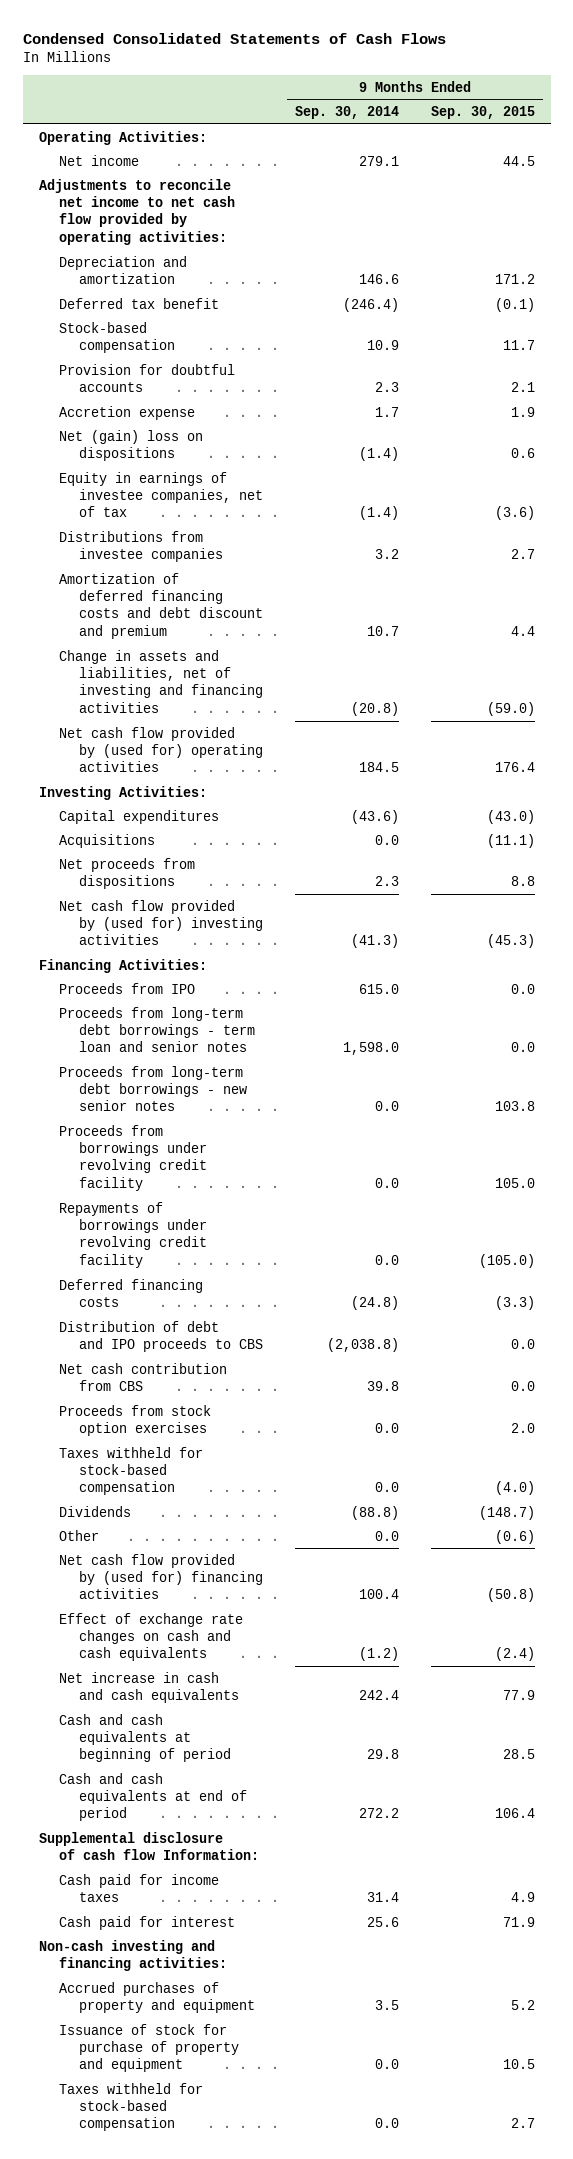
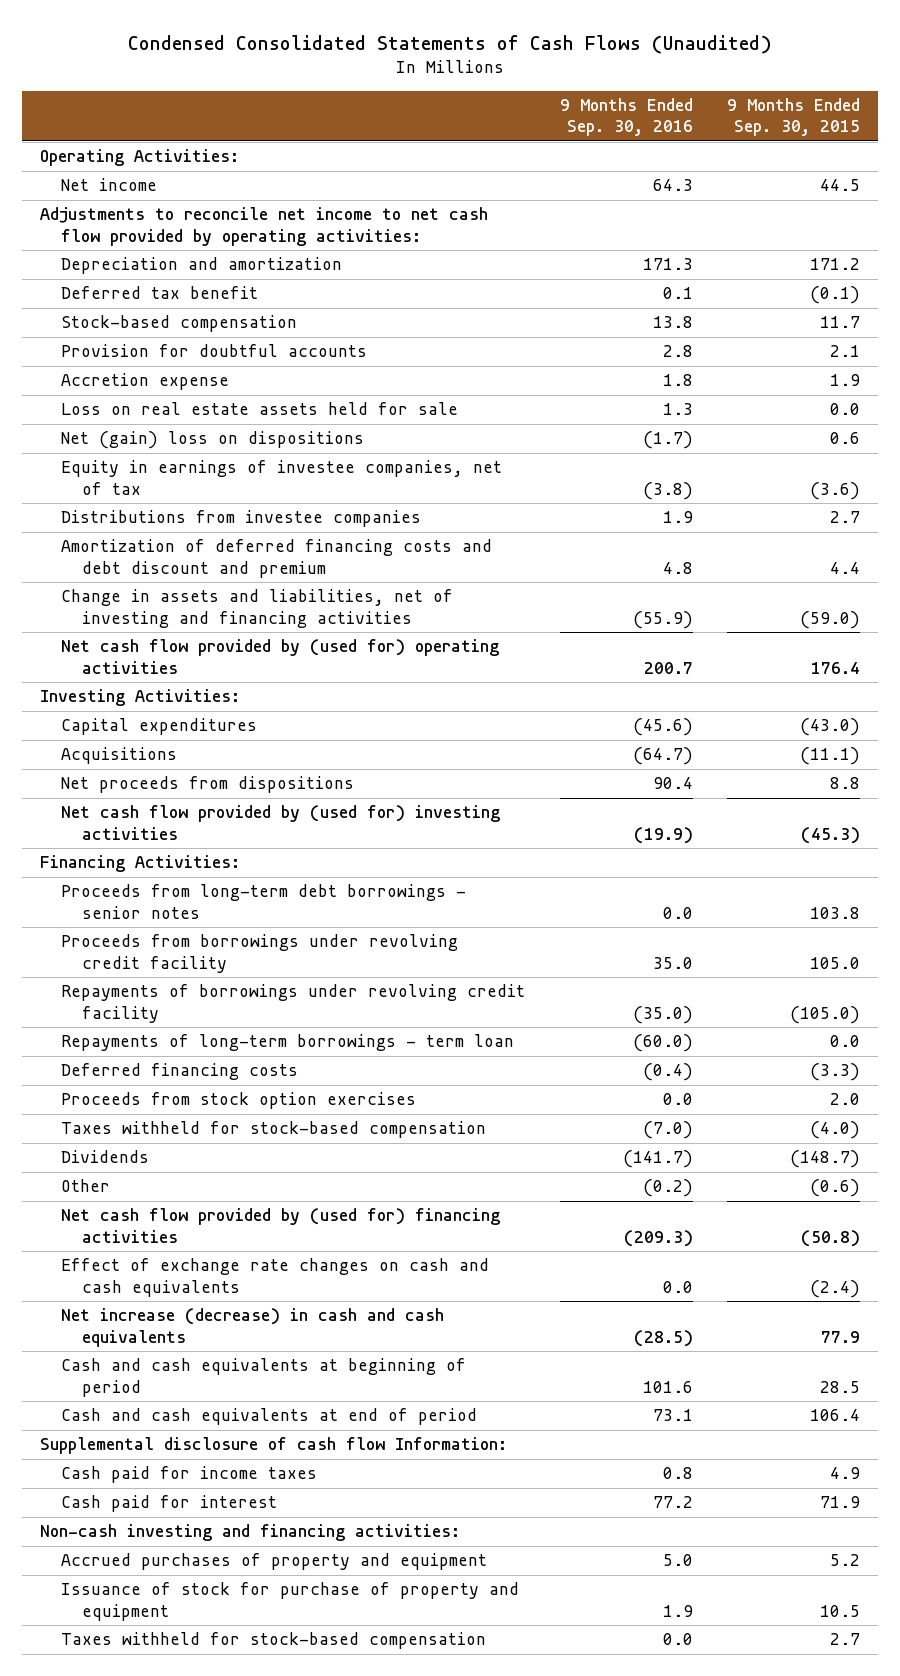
[22,32,446,44] Condensed Consolidated Statements of Cash Flows -> [127,34,772,54] Condensed Consolidated Statements of Cash Flows (Unaudited)
[294,105,399,119] Sep. 30, 2014 -> none
none -> [559,97,693,137] 9 Months Ended Sep. 30, 2016
none -> [60,402,458,416] Loss on real estate assets held for sale
[58,982,195,994] Proceeds from IPO -> none
[58,1006,255,1053] Proceeds from long-term debt borrowings - term loan and senior notes -> none
[58,1065,247,1112] Proceeds from long-term debt borrowings - new senior notes -> [60,884,466,919] Proceeds from long-term debt borrowings - senior notes
none -> [60,1034,514,1052] Repayments of long-term borrowings - term loan
[58,1320,263,1352] Distribution of debt and IPO proceeds to CBS -> none
[58,1362,227,1391] Net cash contribution from CBS -> none
[58,1671,239,1703] Net increase in cash and cash equivalents -> [60,1308,444,1347] Net increase (decrease) in cash and cash equivalents

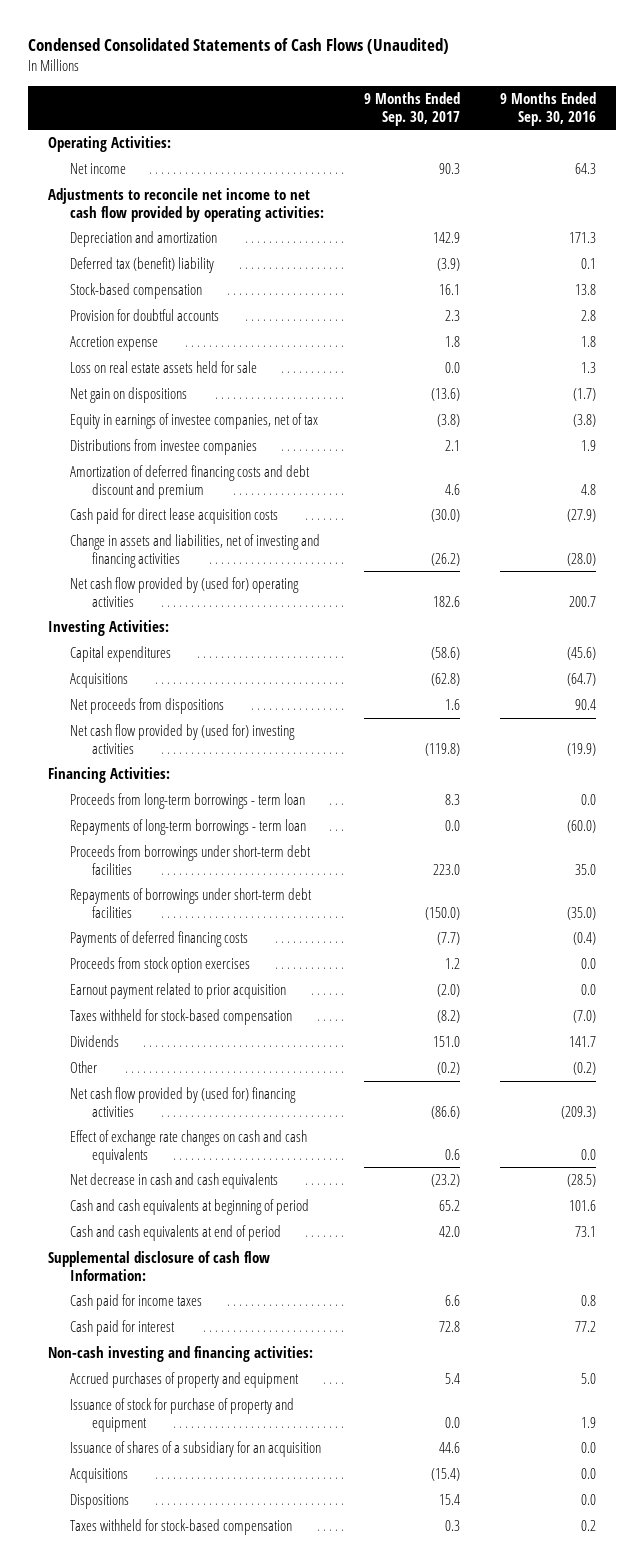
[727,97,861,137] 9 Months Ended Sep. 30, 2015 -> none
none -> [363,92,460,126] 9 Months Ended Sep. 30, 2017
[60,286,258,300] Deferred tax benefit -> [69,257,214,274] Deferred tax (benefit) liability
[60,431,364,450] Net (gain) loss on dispositions -> [69,387,187,404] Net gain on dispositions
none -> [69,508,278,525] Cash paid for direct lease acquisition costs
[632,610,693,629] (55.9) -> [566,552,596,566] (28.0)
[60,934,458,973] Proceeds from borrowings under revolving credit facility -> none
[60,984,525,1023] Repayments of borrowings under revolving credit facility -> none
[60,884,466,919] Proceeds from long-term debt borrowings - senior notes -> [69,793,305,810] Proceeds from long-term borrowings - term loan
none -> [69,845,311,875] Proceeds from borrowings under short-term debt facilities
none -> [69,888,312,918] Repayments of borrowings under short-term debt facilities
[60,1063,298,1081] Deferred financing costs -> [69,931,248,948] Payments of deferred financing costs
none -> [69,983,286,1000] Earnout payment related to prior acquisition
[622,1150,693,1169] (141.7) -> [568,1036,596,1048] 141.7
[60,1308,444,1347] Net increase (decrease) in cash and cash equivalents -> [69,1173,278,1190] Net decrease in cash and cash equivalents
none -> [69,1441,321,1458] Issuance of shares of a subsidiary for an acquisition
none -> [69,1468,128,1484] Acquisitions
none -> [69,1494,129,1510] Dispositions
[662,1633,693,1646] 0.0 -> [580,1520,596,1532] 0.2

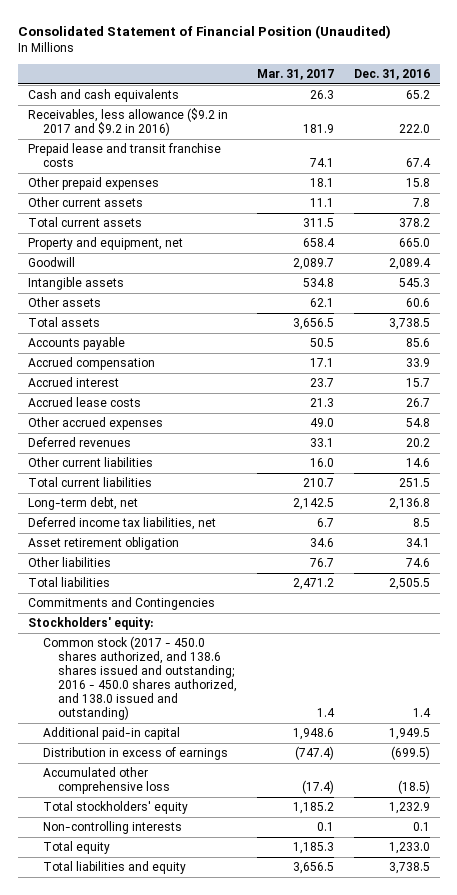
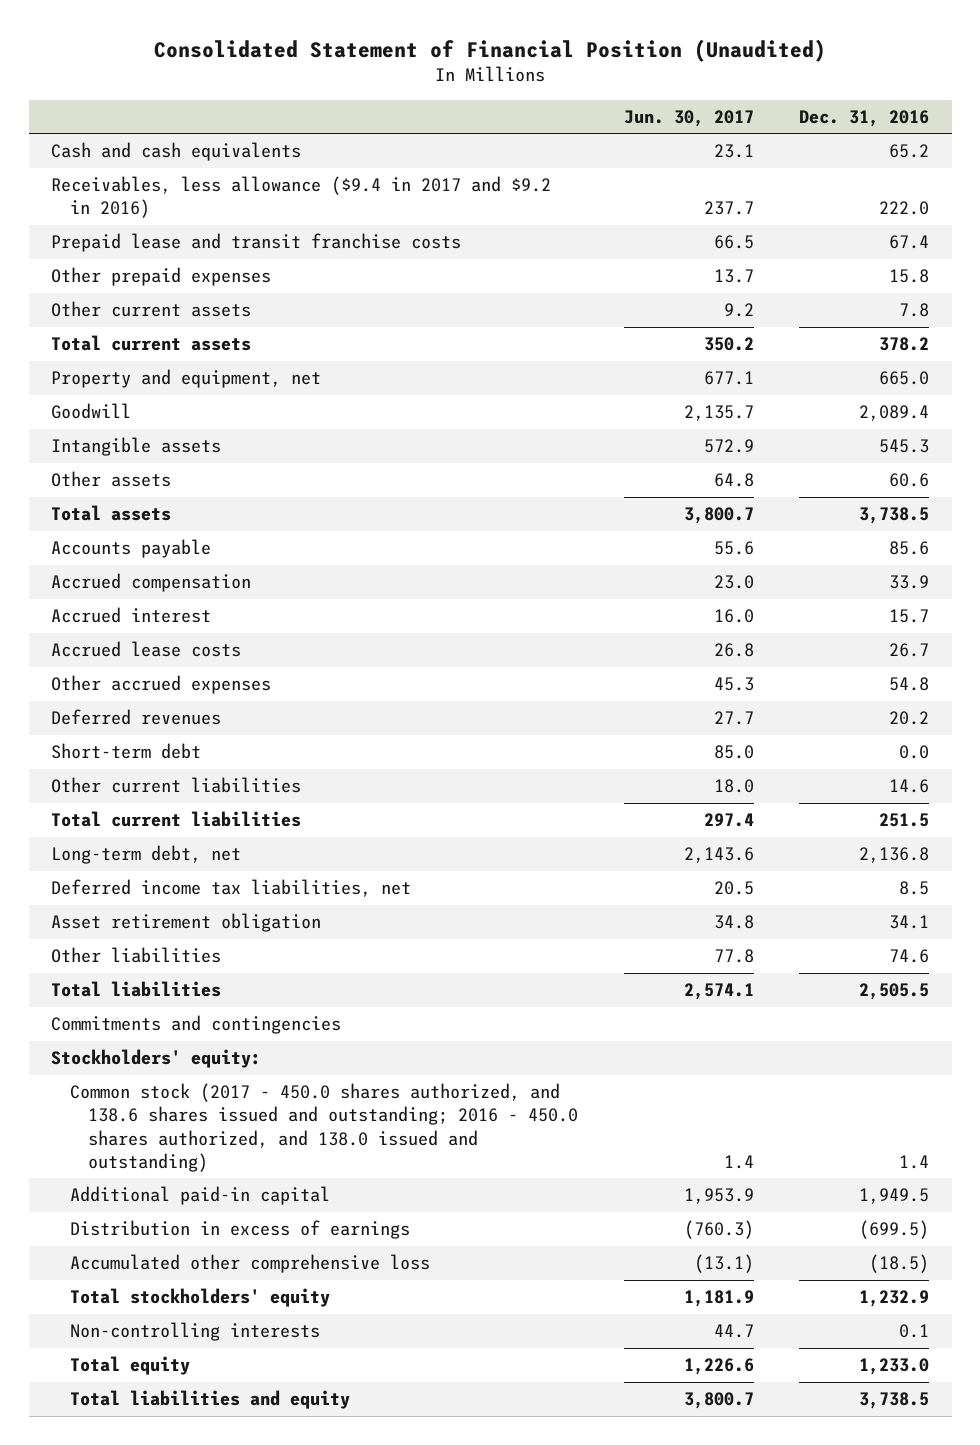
[256,68,334,80] Mar. 31, 2017 -> none
none -> [623,109,754,127] Jun. 30, 2017
[27,108,228,137] Receivables, less allowance ($9.2 in 2017 and $9.2 in 2016) -> [51,176,552,219] Receivables, less allowance ($9.4 in 2017 and $9.2 in 2016)
none -> [51,743,202,760] Short-term debt
[27,597,215,611] Commitments and Contingencies -> [51,1015,342,1035] Commitments and contingencies

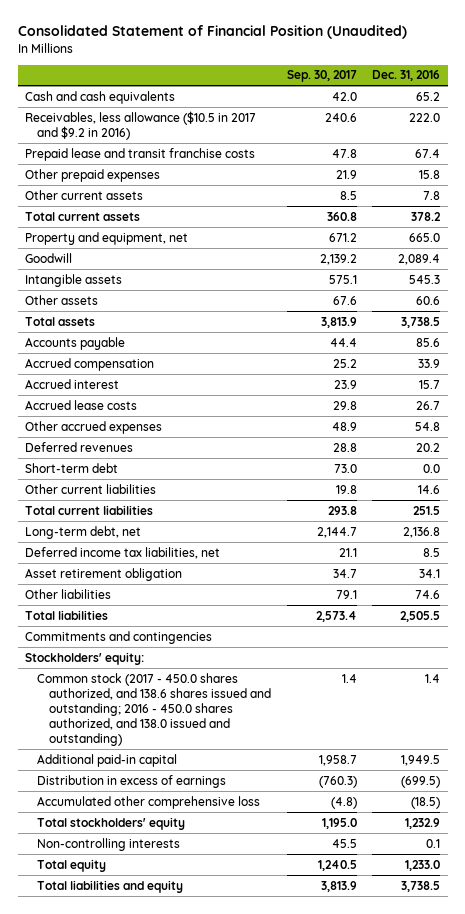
[623,109,754,127] Jun. 30, 2017 -> none
none -> [286,70,357,83] Sep. 30, 2017
[51,176,552,219] Receivables, less allowance ($9.4 in 2017 and $9.2 in 2016) -> [25,110,257,140] Receivables, less allowance ($10.5 in 2017 and $9.2 in 2016)

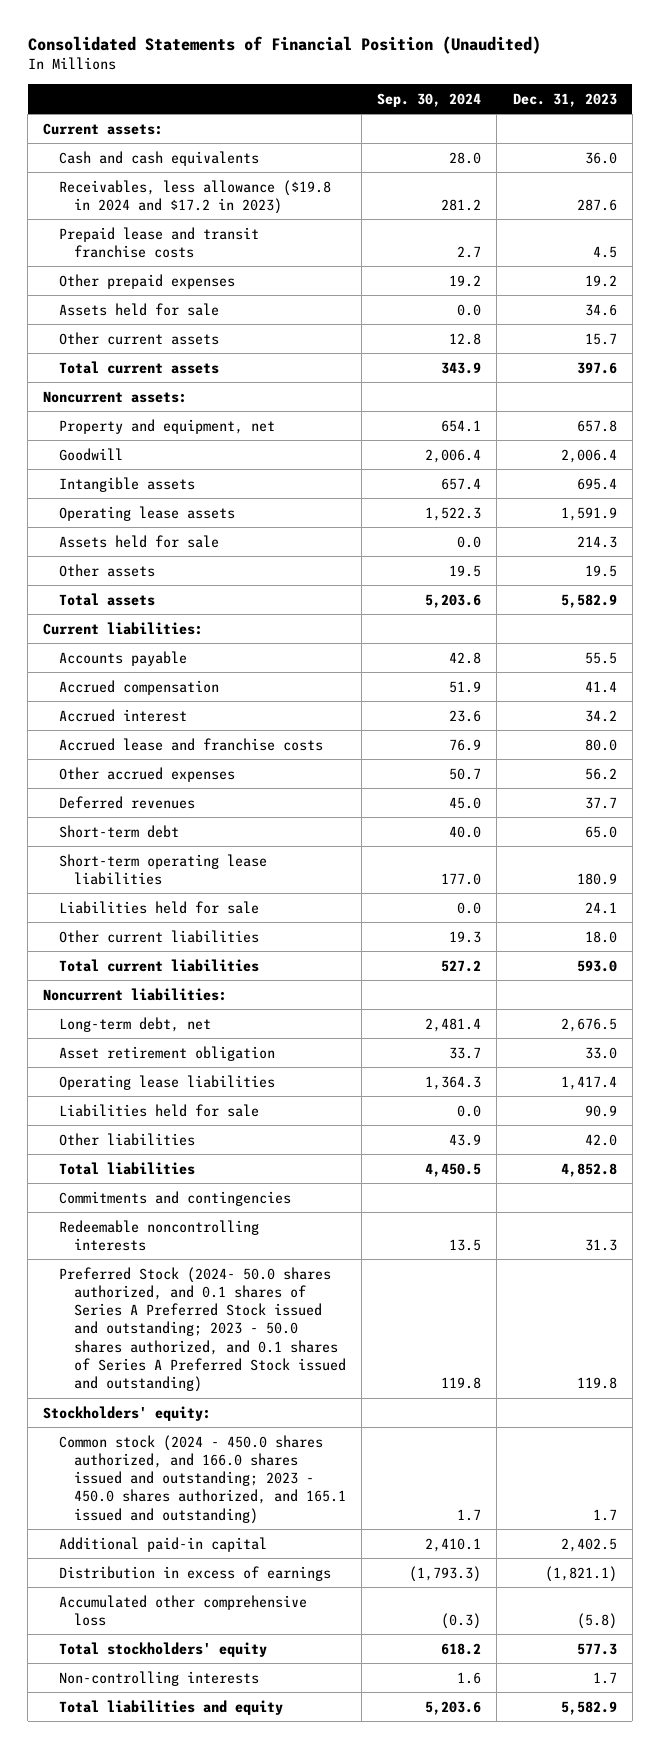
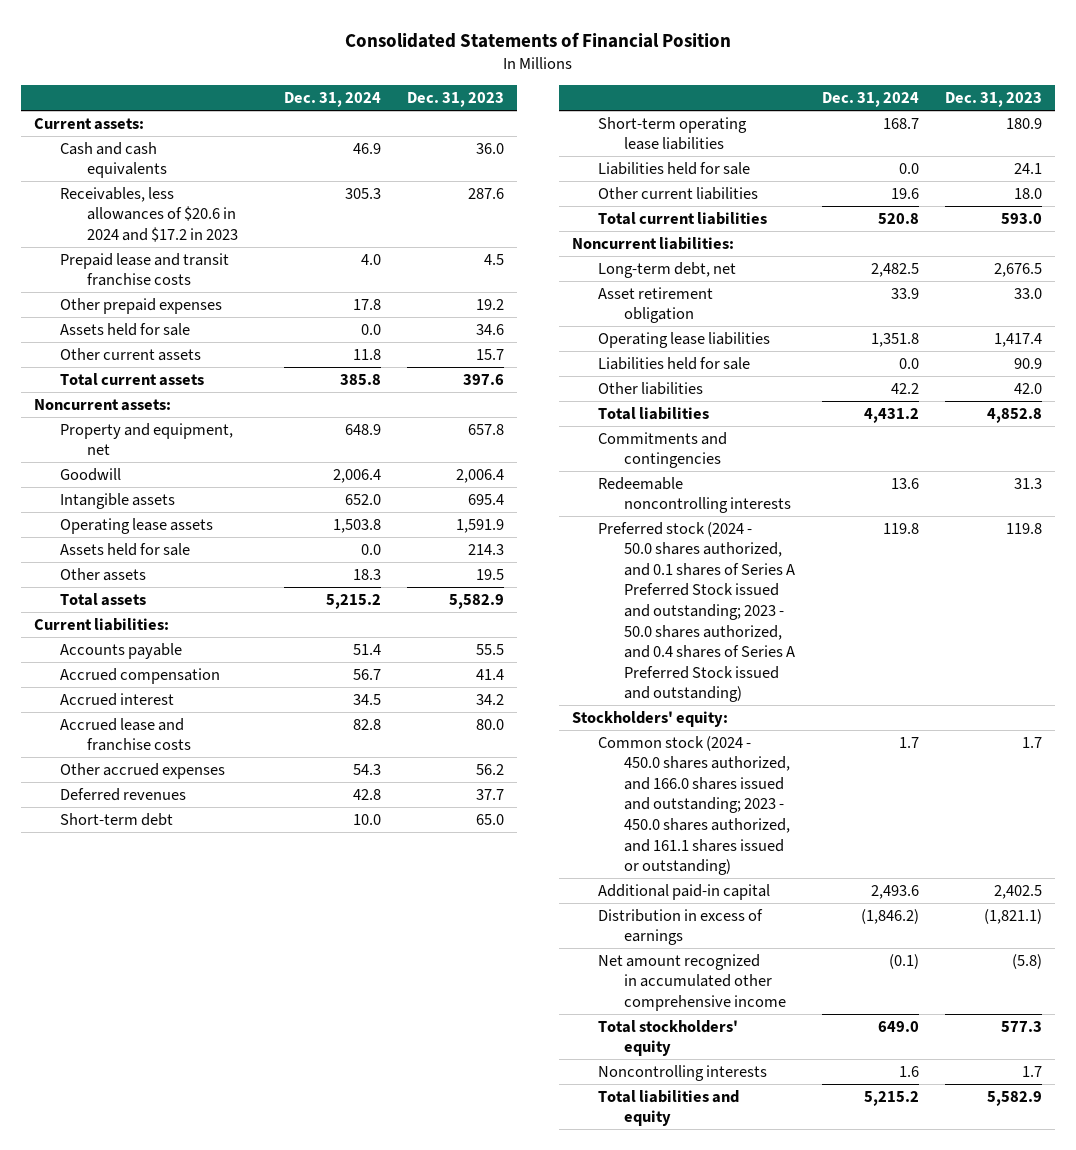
[27,36,541,55] Consolidated Statements of Financial Position (Unaudited) -> [344,31,731,48] Consolidated Statements of Financial Position
[377,92,482,107] Sep. 30, 2024 -> none
none -> [283,92,381,108] Dec. 31, 2024
[58,179,331,214] Receivables, less allowance ($19.8 in 2024 and $17.2 in 2023) -> [60,186,238,242] Receivables, less allowances of $20.6 in 2024 and $17.2 in 2023
[58,1266,346,1392] Preferred Stock (2024- 50.0 shares authorized, and 0.1 shares of Series A Preferred Stock issued and outstanding; 2023 - 50.0 shares authorized, and 0.1 shares of Series A Preferred Stock issued and outstanding) -> [598,521,796,703] Preferred stock (2024 - 50.0 shares authorized, and 0.1 shares of Series A Preferred Stock issued and outstanding; 2023 - 50.0 shares authorized, and 0.4 shares of Series A Preferred Stock issued and outstanding)
[58,1434,346,1524] Common stock (2024 - 450.0 shares authorized, and 166.0 shares issued and outstanding; 2023 - 450.0 shares authorized, and 165.1 issued and outstanding) -> [598,735,791,876] Common stock (2024 - 450.0 shares authorized, and 166.0 shares issued and outstanding; 2023 - 450.0 shares authorized, and 161.1 shares issued or outstanding)
[58,1594,307,1626] Accumulated other comprehensive loss -> [598,953,787,1011] Net amount recognized in accumulated other comprehensive income
[58,1670,259,1686] Non-controlling interests -> [598,1064,768,1081] Noncontrolling interests

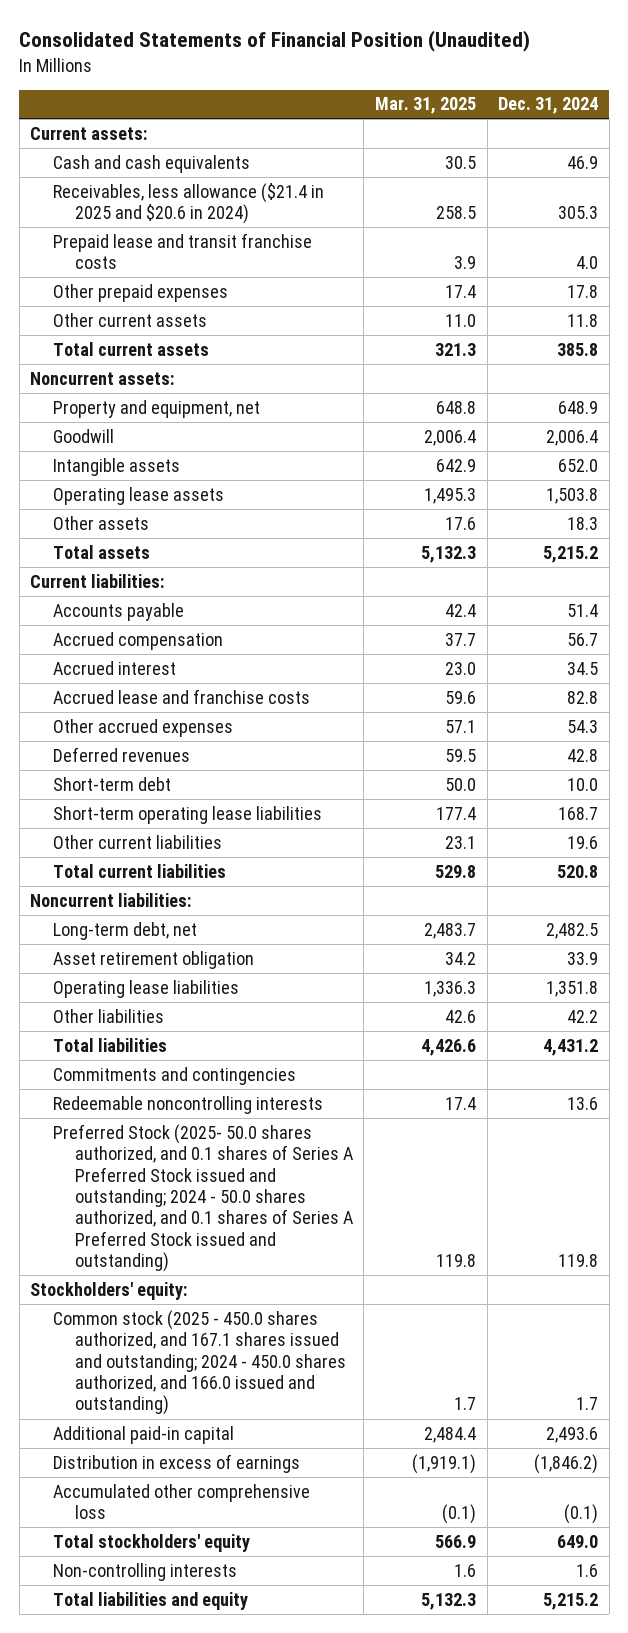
[344,31,731,48] Consolidated Statements of Financial Position -> [19,30,531,53] Consolidated Statements of Financial Position (Unaudited)
[407,92,505,108] Dec. 31, 2023 -> none
none -> [375,97,477,115] Mar. 31, 2025
[60,186,238,242] Receivables, less allowances of $20.6 in 2024 and $17.2 in 2023 -> [52,182,324,225] Receivables, less allowance ($21.4 in 2025 and $20.6 in 2024)
[60,322,191,336] Assets held for sale -> none
[60,542,191,556] Assets held for sale -> none
[598,161,751,175] Liabilities held for sale -> none
[598,356,751,370] Liabilities held for sale -> none
[598,521,796,703] Preferred stock (2024 - 50.0 shares authorized, and 0.1 shares of Series A Preferred Stock issued and outstanding; 2023 - 50.0 shares authorized, and 0.4 shares of Series A Preferred Stock issued and outstanding) -> [52,1123,354,1273] Preferred Stock (2025- 50.0 shares authorized, and 0.1 shares of Series A Preferred Stock issued and outstanding; 2024 - 50.0 shares authorized, and 0.1 shares of Series A Preferred Stock issued and outstanding)
[598,735,791,876] Common stock (2024 - 450.0 shares authorized, and 166.0 shares issued and outstanding; 2023 - 450.0 shares authorized, and 161.1 shares issued or outstanding) -> [52,1309,346,1416] Common stock (2025 - 450.0 shares authorized, and 167.1 shares issued and outstanding; 2024 - 450.0 shares authorized, and 166.0 issued and outstanding)
[598,953,787,1011] Net amount recognized in accumulated other comprehensive income -> [52,1483,310,1520] Accumulated other comprehensive loss
[598,1064,768,1081] Noncontrolling interests -> [52,1562,237,1581] Non-controlling interests

